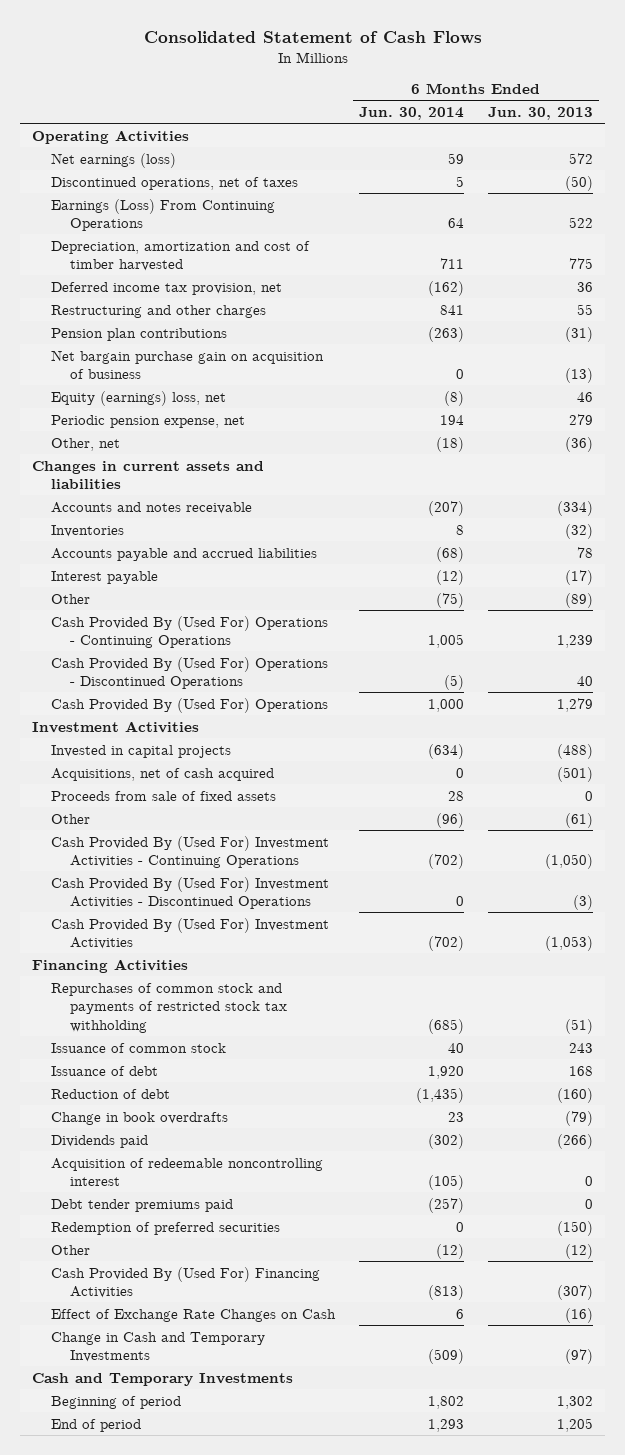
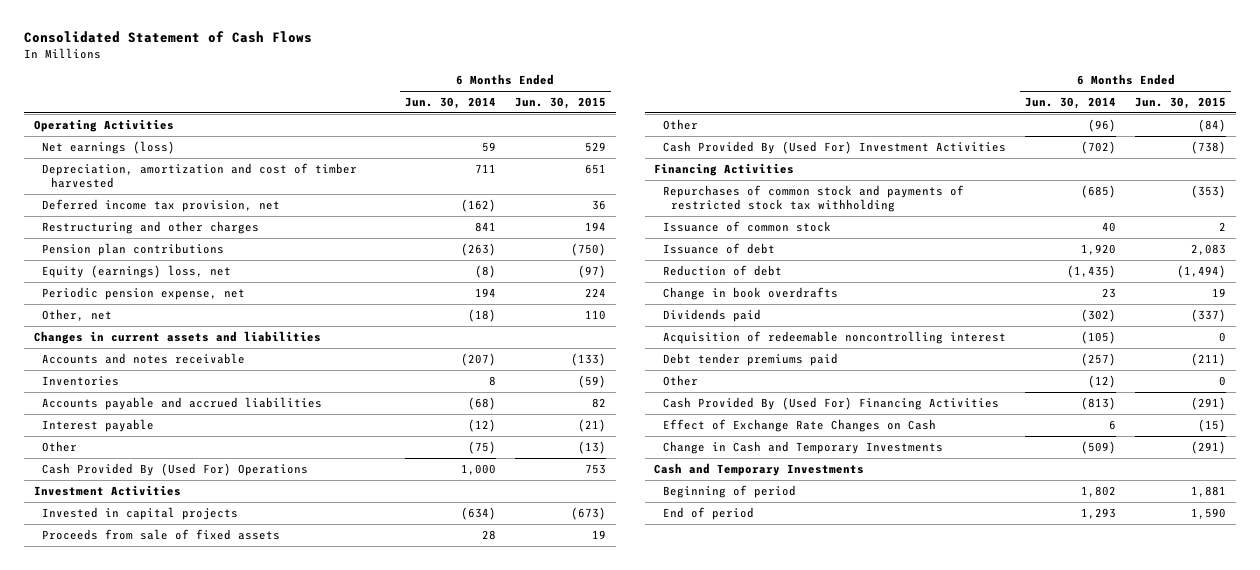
[488,107,594,121] Jun. 30, 2013 -> none
none -> [514,97,606,110] Jun. 30, 2015
[51,176,299,190] Discontinued operations, net of taxes -> none
[51,198,276,232] Earnings (Loss) From Continuing Operations -> none
[51,349,325,380] Net bargain purchase gain on acquisition of business -> none
[51,615,329,649] Cash Provided By (Used For) Operations - Continuing Operations -> none
[51,656,329,690] Cash Provided By (Used For) Operations - Discontinued Operations -> none
[51,767,275,781] Acquisitions, net of cash acquired -> none
[51,835,330,869] Cash Provided By (Used For) Investment Activities - Continuing Operations -> none
[51,876,330,910] Cash Provided By (Used For) Investment Activities - Discontinued Operations -> none
[51,1221,281,1235] Redemption of preferred securities -> none

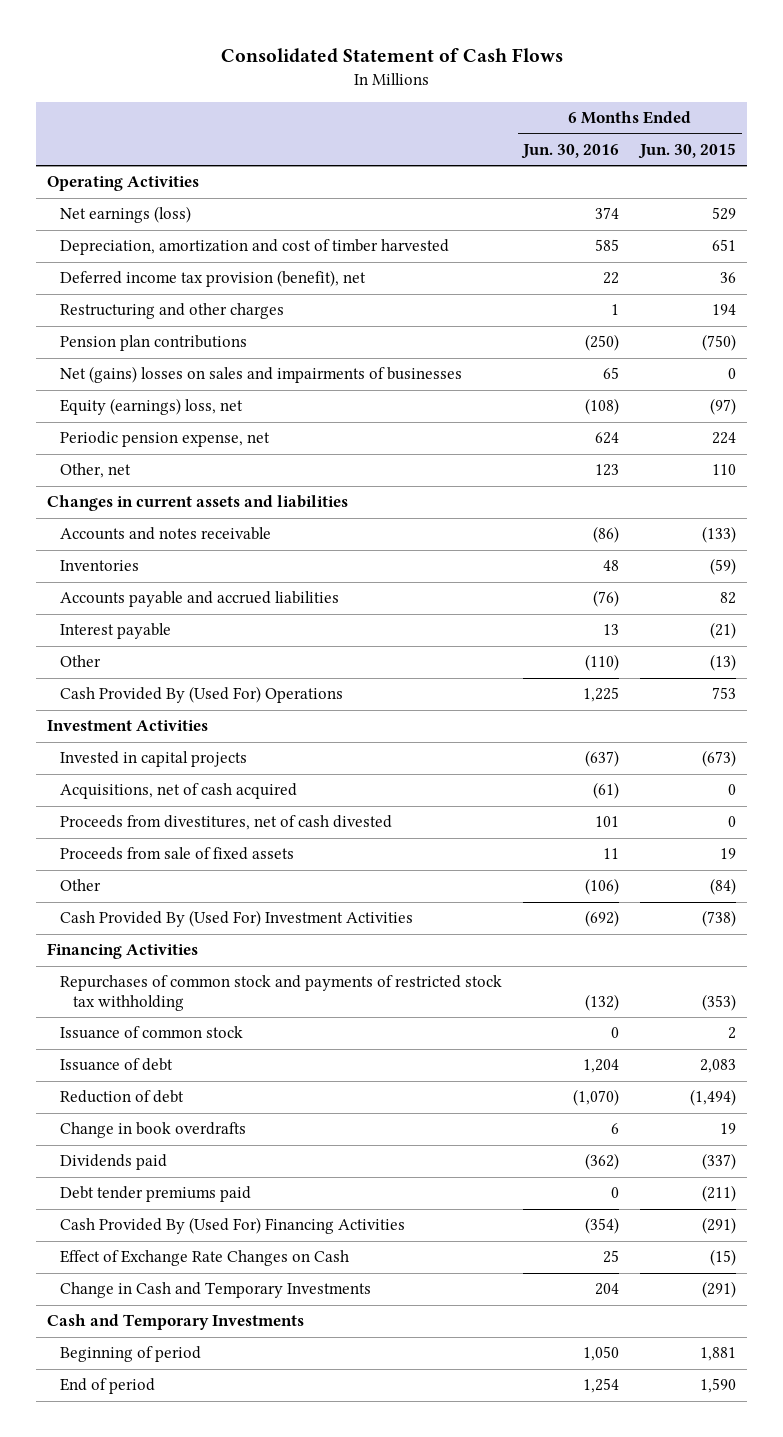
[404,97,496,110] Jun. 30, 2014 -> none
none -> [521,143,620,159] Jun. 30, 2016
[42,198,281,212] Deferred income tax provision, net -> [59,270,366,288] Deferred income tax provision (benefit), net
none -> [59,366,462,384] Net (gains) losses on sales and impairments of businesses
none -> [59,783,297,800] Acquisitions, net of cash acquired
none -> [59,815,392,831] Proceeds from divestitures, net of cash divested
[662,330,1006,344] Acquisition of redeemable noncontrolling interest -> none
[662,374,698,386] Other -> none

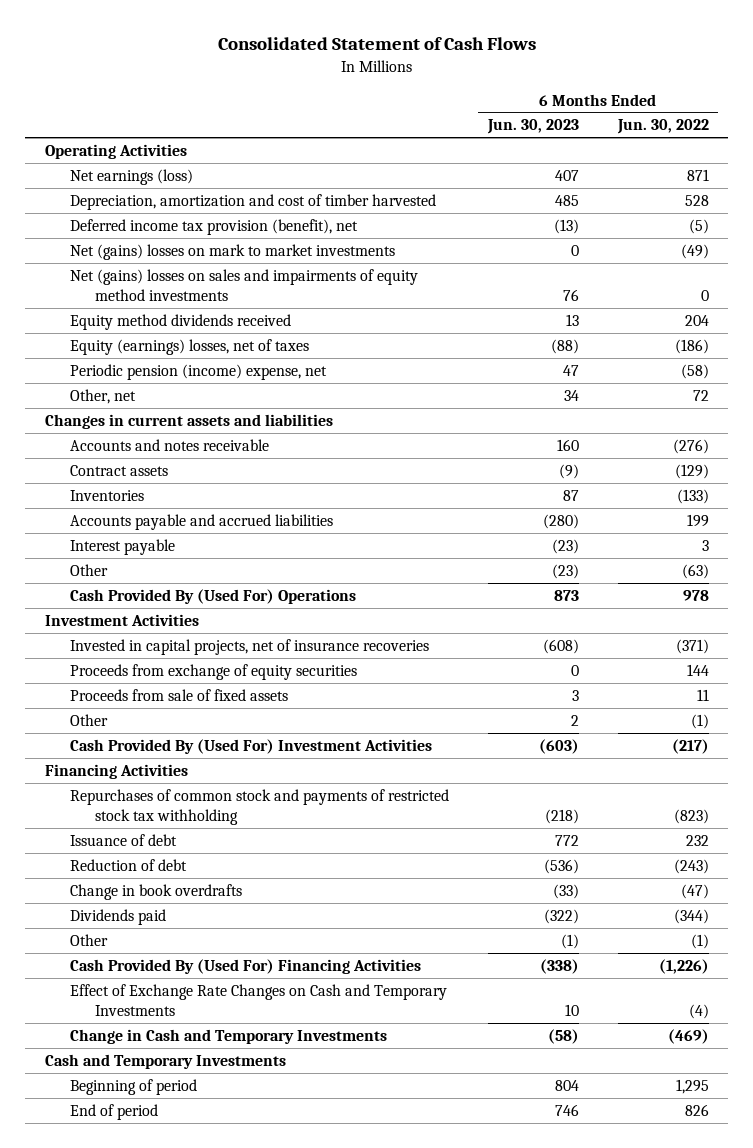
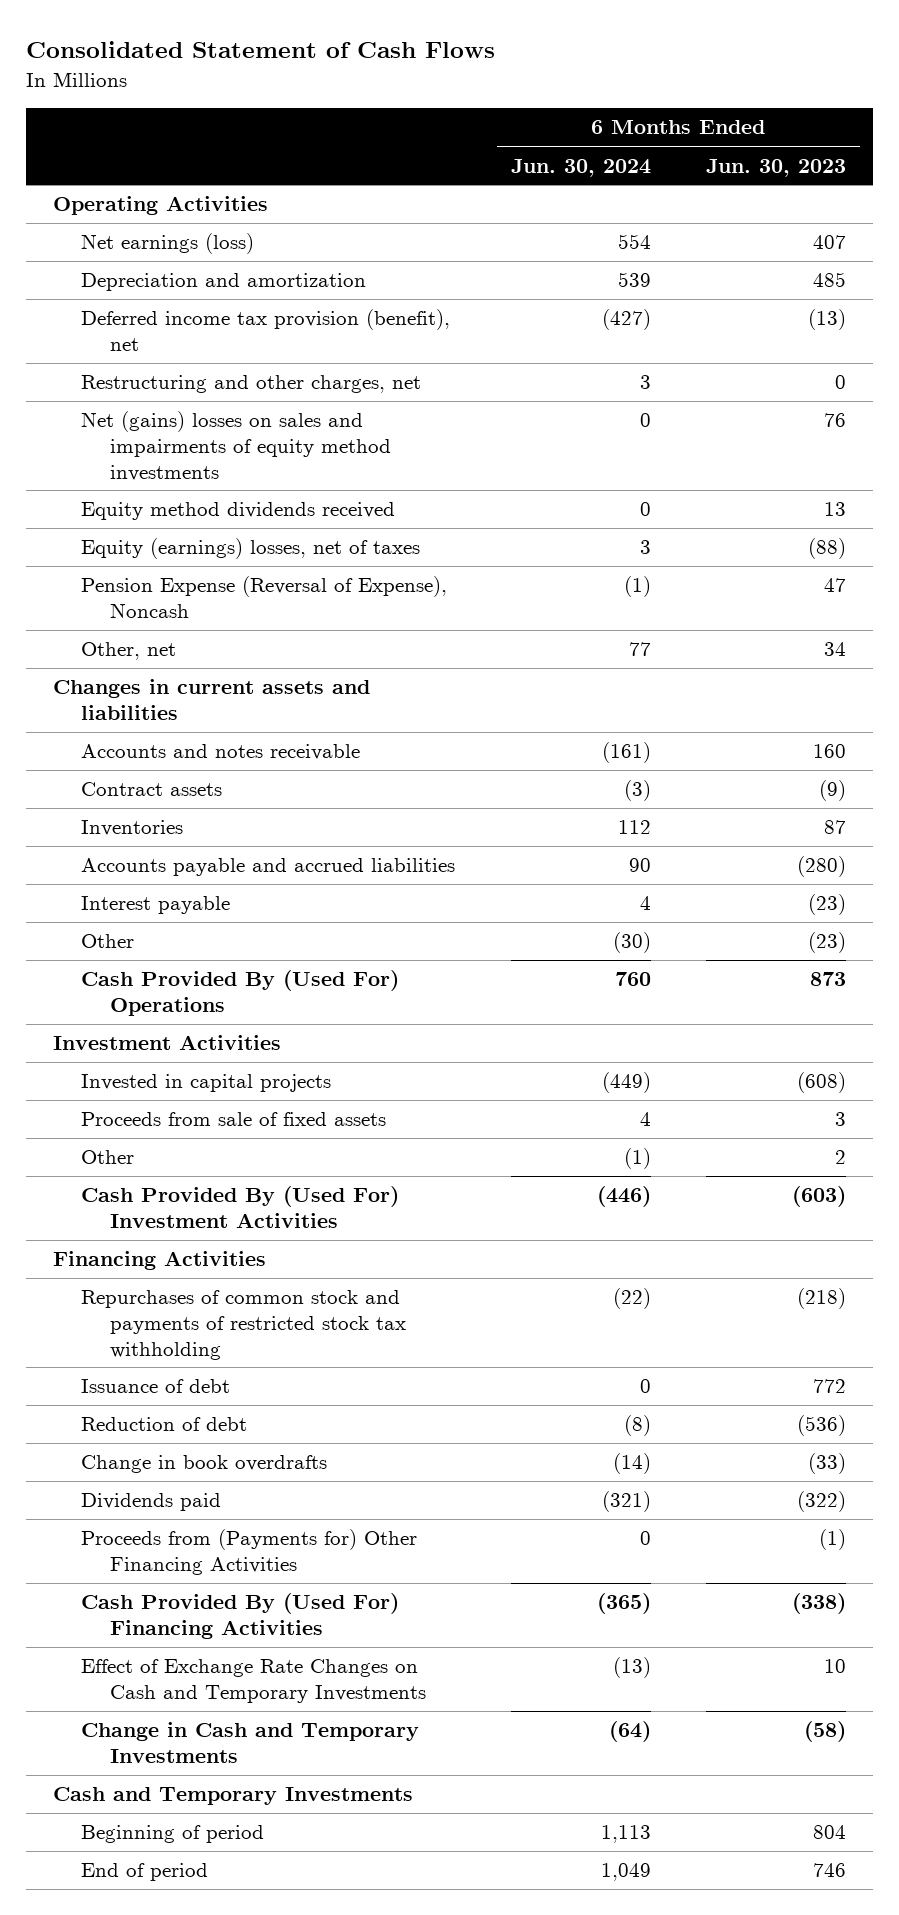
[616,119,709,135] Jun. 30, 2022 -> none
none -> [510,158,651,177] Jun. 30, 2024
[69,193,436,210] Depreciation, amortization and cost of timber harvested -> [81,273,367,292] Depreciation and amortization
[69,243,395,260] Net (gains) losses on mark to market investments -> none
none -> [81,375,422,394] Restructuring and other charges, net
[69,363,327,380] Periodic pension (income) expense, net -> none
none -> [81,576,448,618] Pension Expense (Reversal of Expense), Noncash
[69,663,357,680] Proceeds from exchange of equity securities -> none
[69,638,429,655] Invested in capital projects, net of insurance recoveries -> [81,1074,332,1093] Invested in capital projects
[69,933,108,946] Other -> [81,1529,418,1575] Proceeds from (Payments for) Other Financing Activities

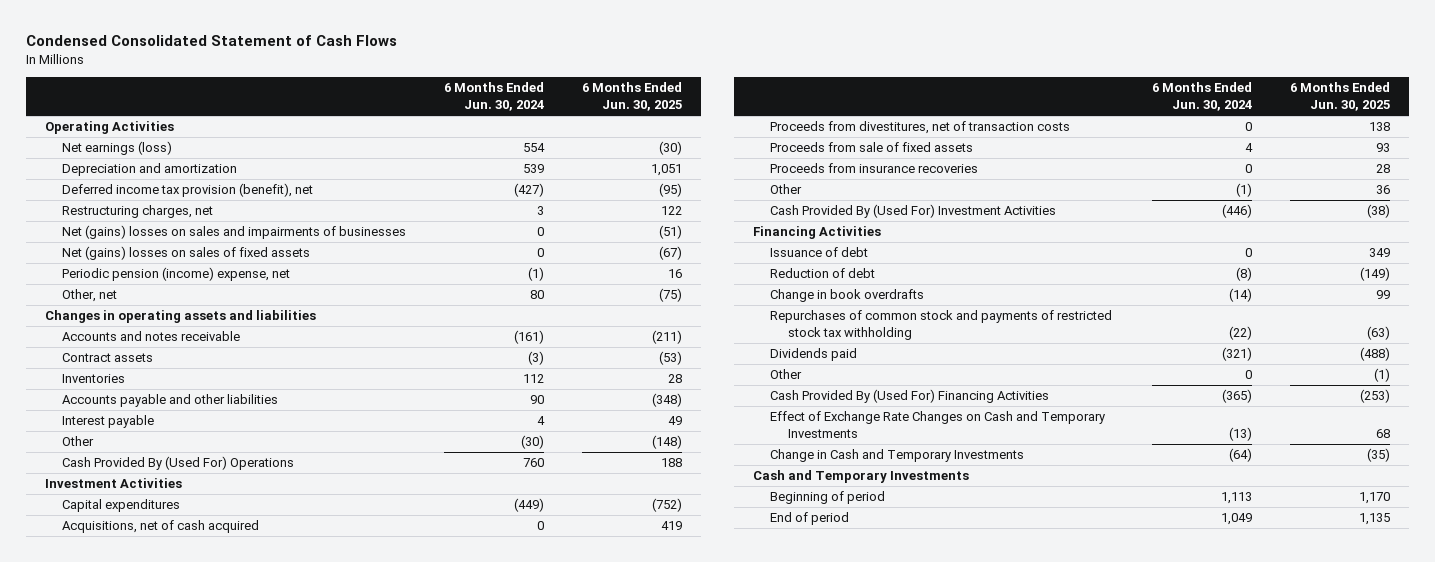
[25,41,495,59] Consolidated Statement of Cash Flows -> [25,35,397,47] Condensed Consolidated Statement of Cash Flows
[705,158,846,177] Jun. 30, 2023 -> none
none -> [582,82,683,112] 6 Months Ended Jun. 30, 2025
[81,502,396,521] Equity method dividends received -> none
[81,538,421,560] Equity (earnings) losses, net of taxes -> none
[81,375,422,394] Restructuring and other charges, net -> [62,205,214,219] Restructuring charges, net
[81,411,391,481] Net (gains) losses on sales and impairments of equity method investments -> [62,225,407,240] Net (gains) losses on sales and impairments of businesses
none -> [62,246,311,261] Net (gains) losses on sales of fixed assets
[81,576,448,618] Pension Expense (Reversal of Expense), Noncash -> [62,267,291,282] Periodic pension (income) expense, net
[628,642,651,657] 77 -> [530,290,545,300] 80
[53,679,371,720] Changes in current assets and liabilities -> [44,310,316,324] Changes in operating assets and liabilities
[81,858,456,877] Accounts payable and accrued liabilities -> [62,394,279,408] Accounts payable and other liabilities
[81,1074,332,1093] Invested in capital projects -> [62,499,181,513] Capital expenditures
none -> [62,520,260,534] Acquisitions, net of cash acquired
none -> [770,121,1071,135] Proceeds from divestitures, net of transaction costs
none -> [770,163,979,174] Proceeds from insurance recoveries
[81,1290,406,1360] Repurchases of common stock and payments of restricted stock tax withholding -> [770,310,1113,341] Repurchases of common stock and payments of restricted stock tax withholding
[81,1529,418,1575] Proceeds from (Payments for) Other Financing Activities -> [770,369,803,380] Other

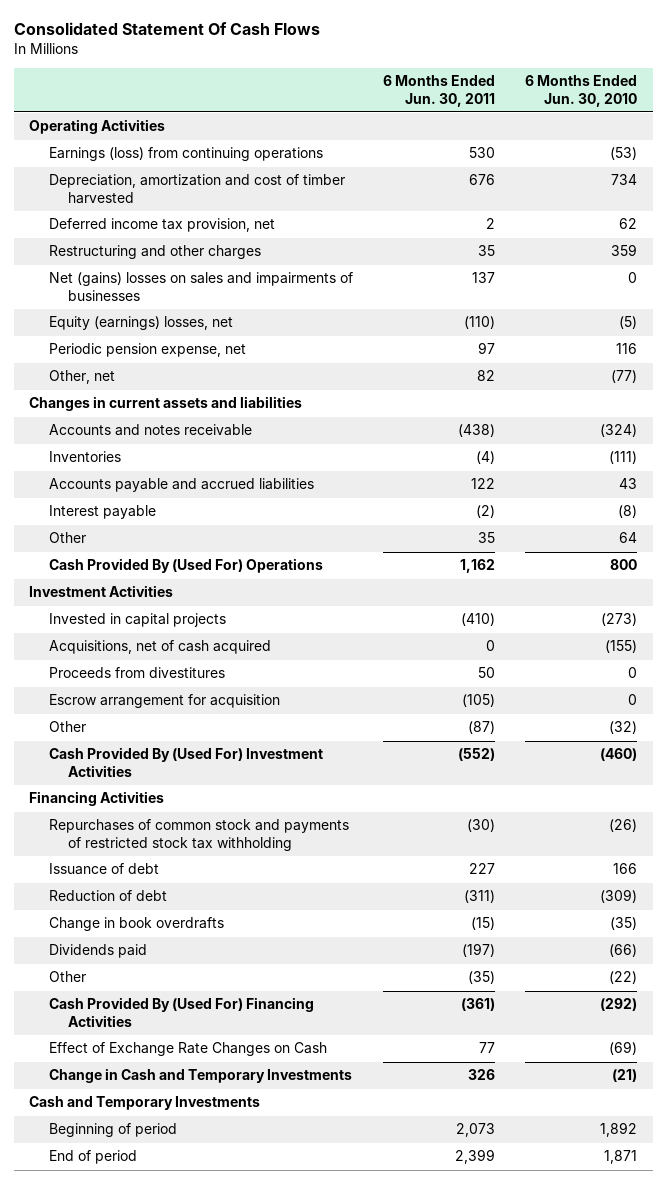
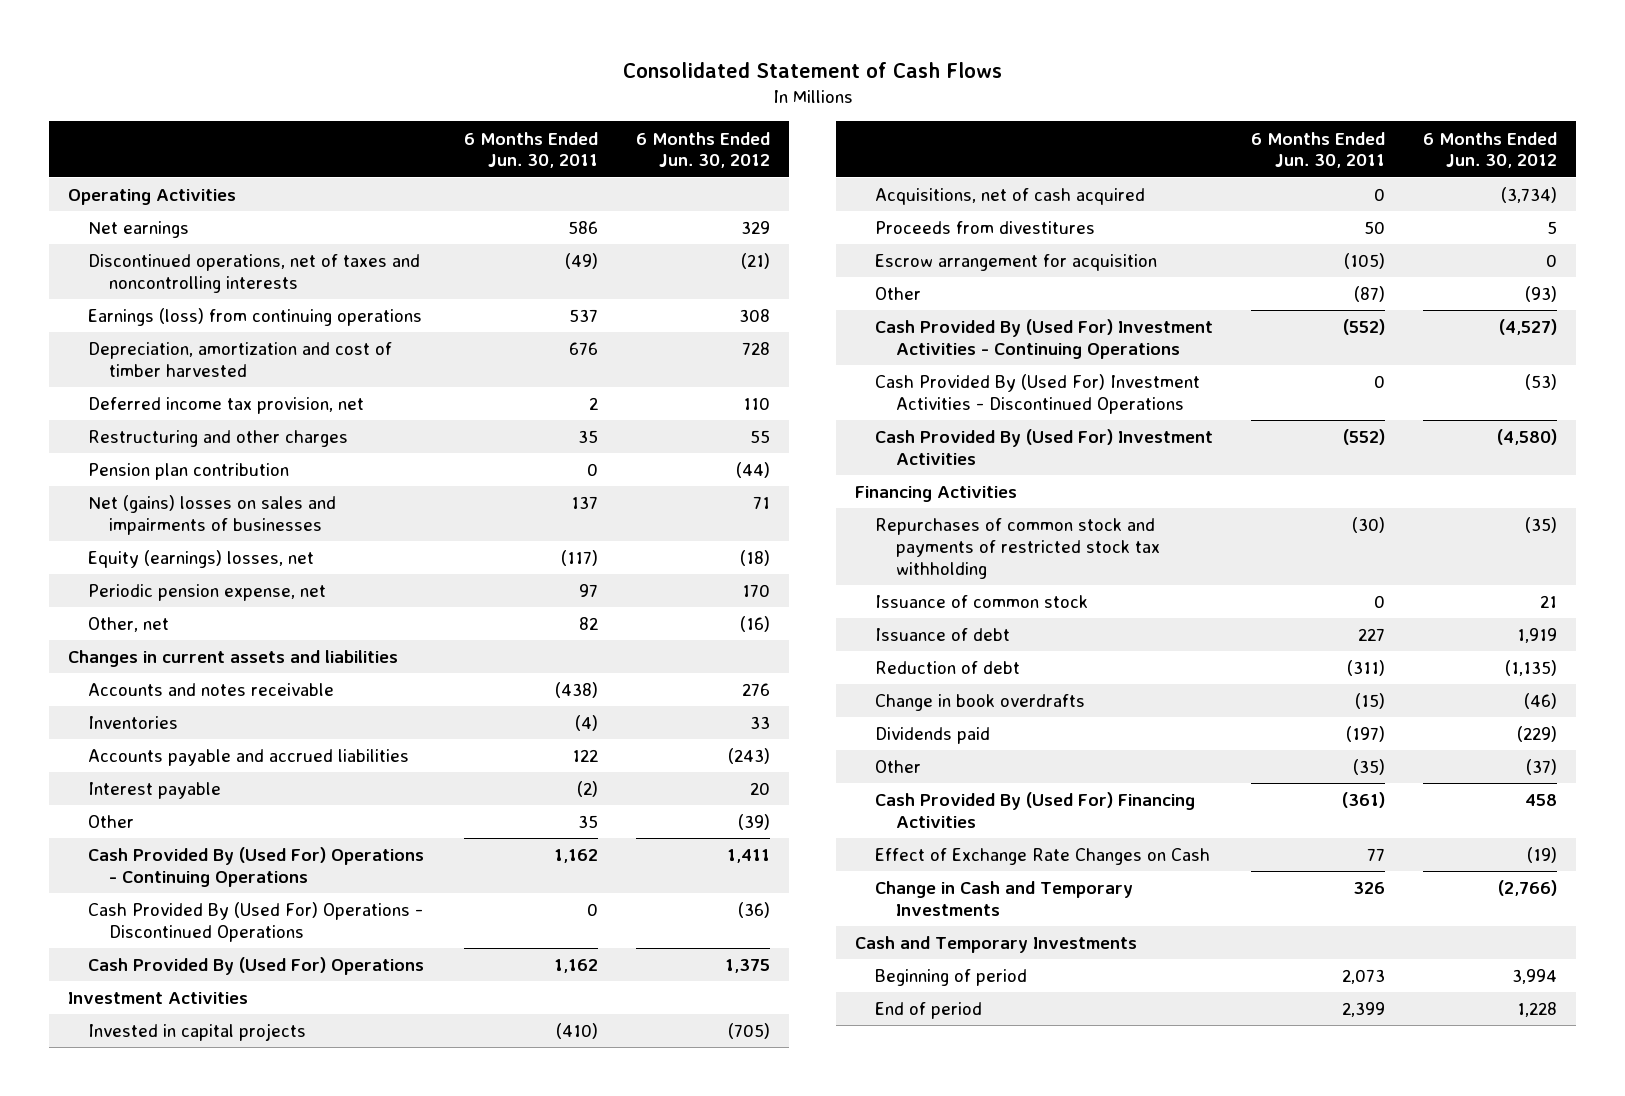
[13,22,320,36] Consolidated Statement Of Cash Flows -> [622,61,1002,78] Consolidated Statement of Cash Flows
[525,75,638,107] 6 Months Ended Jun. 30, 2010 -> none
none -> [636,131,771,169] 6 Months Ended Jun. 30, 2012
none -> [88,221,190,239] Net earnings
none -> [88,254,421,293] Discontinued operations, net of taxes and noncontrolling interests
[468,147,495,159] 530 -> [569,309,599,323] 537
none -> [88,463,290,481] Pension plan contribution
[463,316,495,330] (110) -> [561,550,599,567] (117)
none -> [88,847,425,887] Cash Provided By (Used For) Operations - Continuing Operations
none -> [88,902,424,942] Cash Provided By (Used For) Operations - Discontinued Operations
none -> [875,319,1214,359] Cash Provided By (Used For) Investment Activities - Continuing Operations
none -> [875,374,1201,414] Cash Provided By (Used For) Investment Activities - Discontinued Operations
none -> [875,595,1089,609] Issuance of common stock

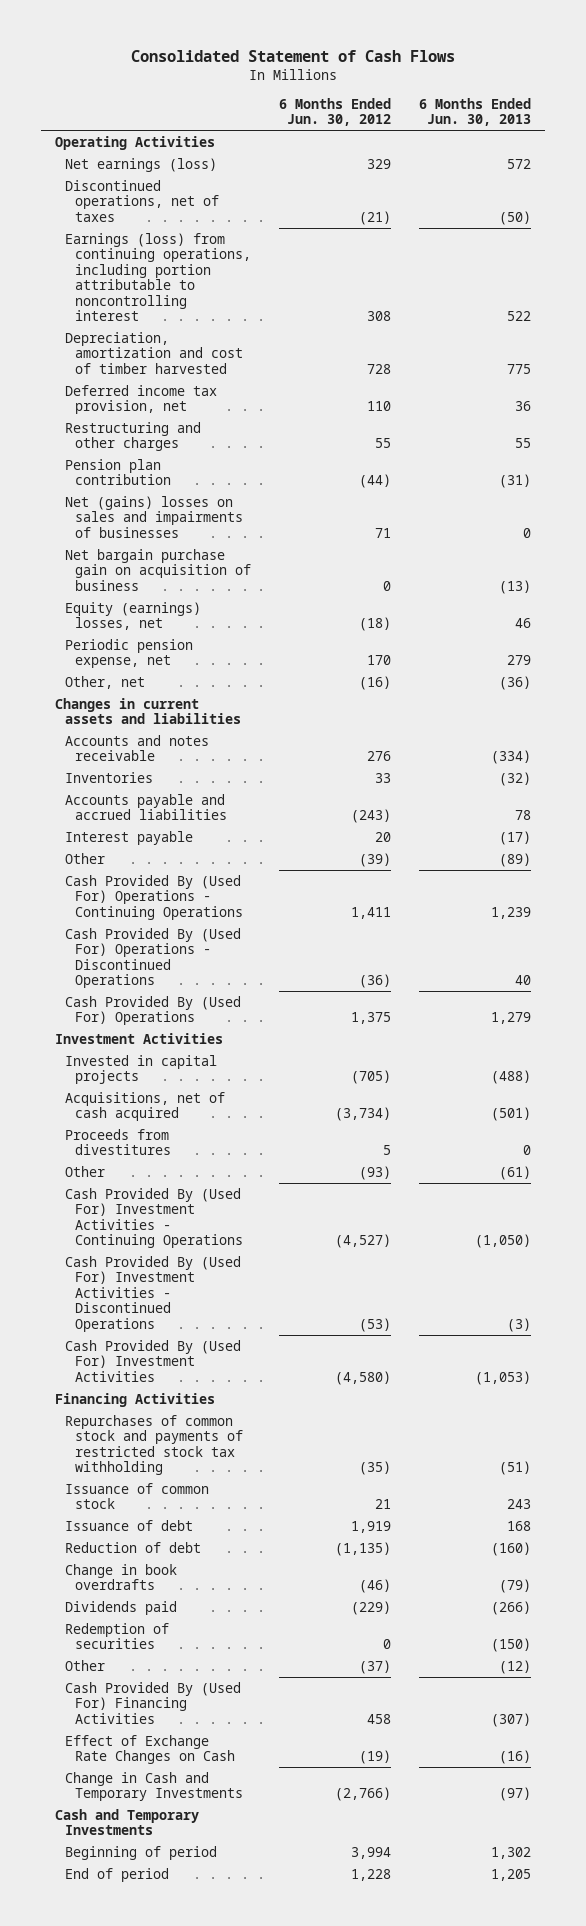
[464,131,599,169] 6 Months Ended Jun. 30, 2011 -> none
none -> [419,97,532,127] 6 Months Ended Jun. 30, 2013
[88,221,190,239] Net earnings -> [65,157,218,172] Net earnings (loss)
[88,254,421,293] Discontinued operations, net of taxes and noncontrolling interests -> [65,179,220,222] Discontinued operations, net of taxes
[88,308,423,327] Earnings (loss) from continuing operations -> [65,232,252,322] Earnings (loss) from continuing operations, including portion attributable to noncontrolling interest
none -> [65,548,252,591] Net bargain purchase gain on acquisition of business
[875,254,1158,272] Escrow arrangement for acquisition -> none
none -> [65,1622,170,1650] Redemption of securities

